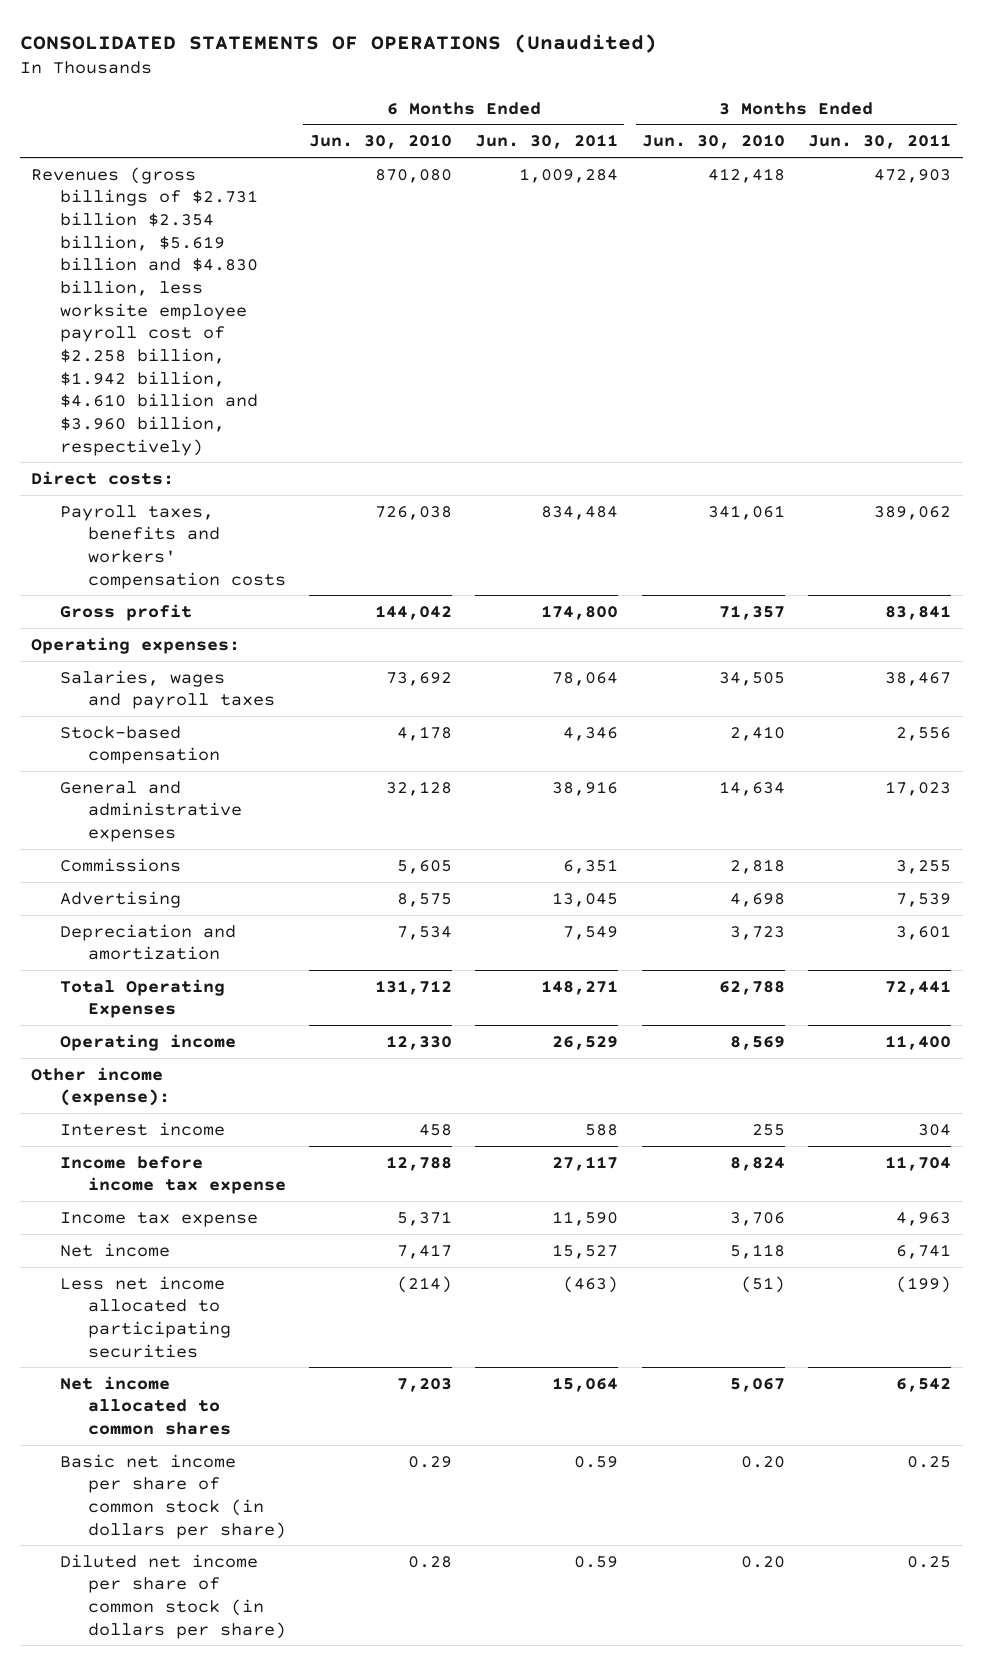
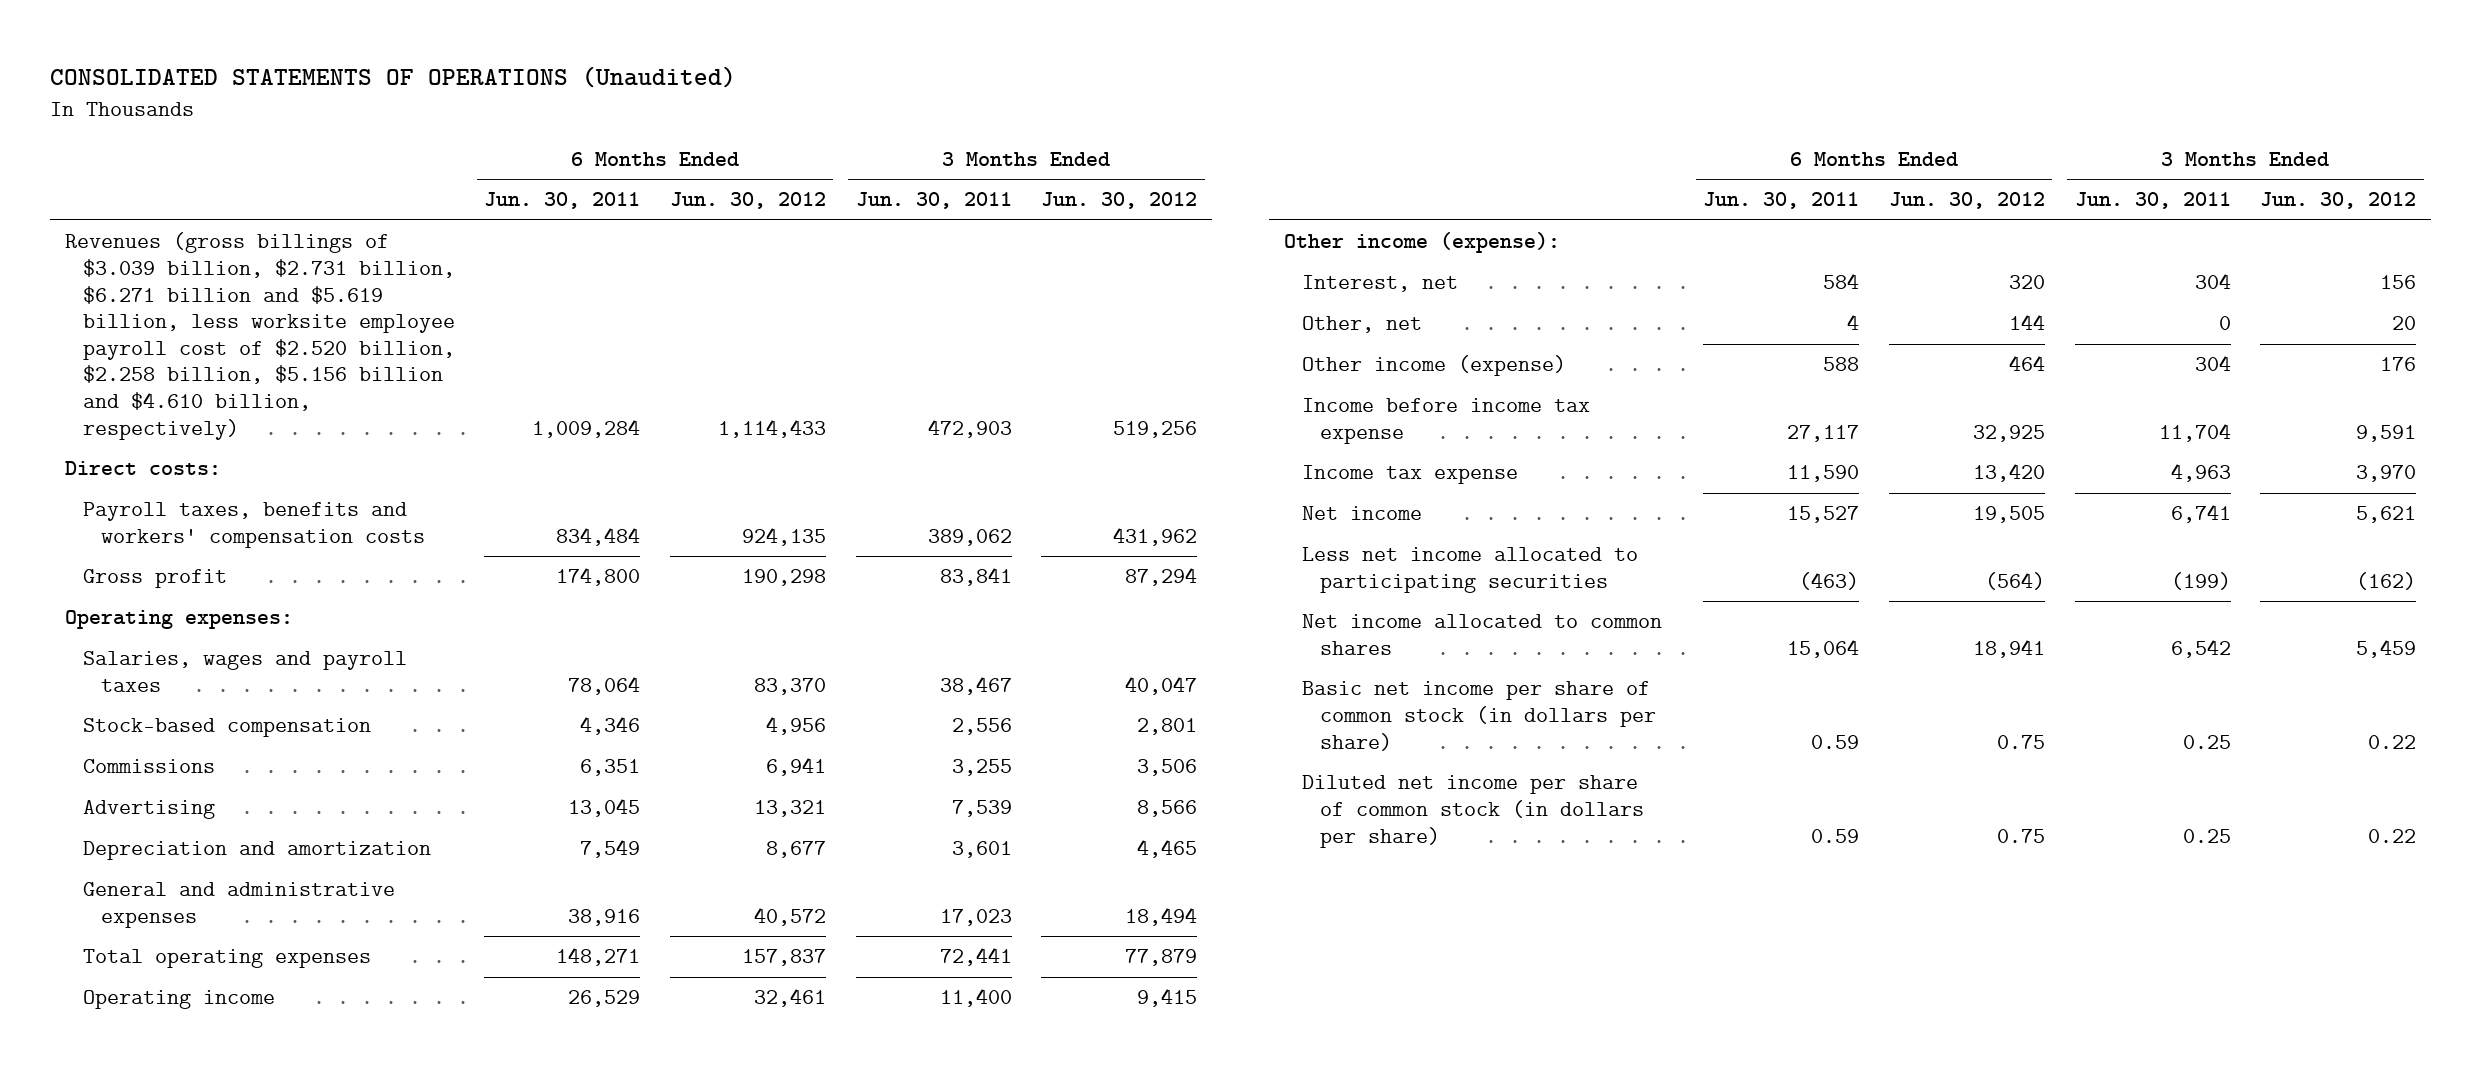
[309,134,453,150] Jun. 30, 2010 -> none
[641,134,785,150] Jun. 30, 2010 -> none
none -> [669,192,826,210] Jun. 30, 2012
none -> [1041,192,1198,210] Jun. 30, 2012
[31,166,258,456] Revenues (gross billings of $2.731 billion $2.354 billion, $5.619 billion and $4.830 billion, less worksite employee payroll cost of $2.258 billion, $1.942 billion, $4.610 billion and $3.960 billion, respectively) -> [64,232,455,440] Revenues (gross billings of $3.039 billion, $2.731 billion, $6.271 billion and $5.619 billion, less worksite employee payroll cost of $2.520 billion, $2.258 billion, $5.156 billion and $4.610 billion, respectively)
[59,780,242,843] General and administrative expenses -> [82,882,395,928] General and administrative expenses
[59,978,225,1019] Total Operating Expenses -> [82,949,371,969] Total operating expenses
none -> [1301,275,1458,293] Interest, net
none -> [1301,316,1422,334] Other, net
[59,1121,225,1136] Interest income -> [1301,355,1566,377] Other income (expense)

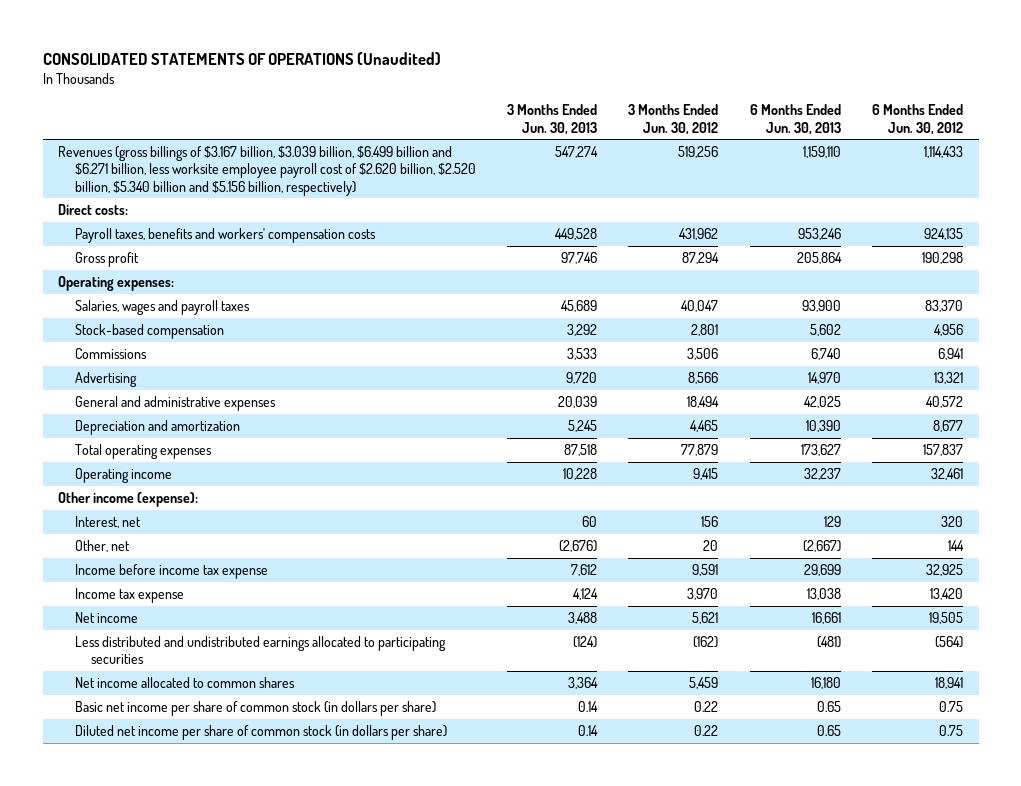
[484,192,641,210] Jun. 30, 2011 -> none
[855,192,1012,210] Jun. 30, 2011 -> none
none -> [507,104,598,135] 3 Months Ended Jun. 30, 2013
none -> [749,104,841,135] 6 Months Ended Jun. 30, 2013
[64,232,455,440] Revenues (gross billings of $3.039 billion, $2.731 billion, $6.271 billion and $5.619 billion, less worksite employee payroll cost of $2.520 billion, $2.258 billion, $5.156 billion and $4.610 billion, respectively) -> [58,146,476,196] Revenues (gross billings of $3.167 billion, $3.039 billion, $6.499 billion and $6.271 billion, less worksite employee payroll cost of $2.620 billion, $2.520 billion, $5.340 billion and $5.156 billion, respectively)
[82,841,431,861] Depreciation and amortization -> [74,420,240,436] Depreciation and amortization
[1301,355,1566,377] Other income (expense) -> none
[1301,547,1638,593] Less net income allocated to participating securities -> [74,636,446,665] Less distributed and undistributed earnings allocated to participating securities

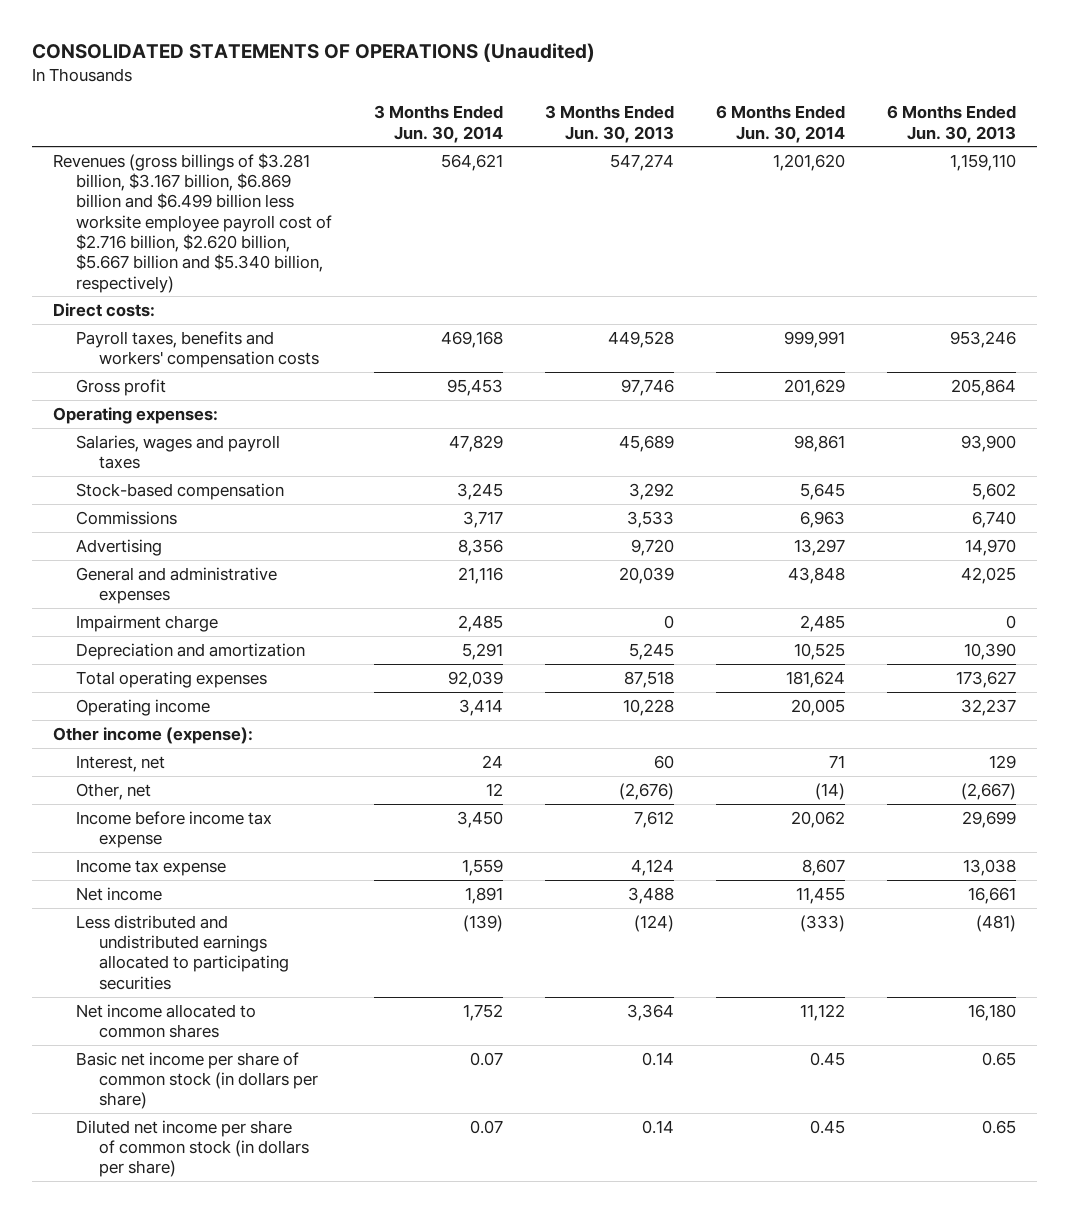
[628,104,719,135] 3 Months Ended Jun. 30, 2012 -> none
[871,104,963,135] 6 Months Ended Jun. 30, 2012 -> none
none -> [374,105,504,143] 3 Months Ended Jun. 30, 2014
none -> [716,105,846,143] 6 Months Ended Jun. 30, 2014
[58,146,476,196] Revenues (gross billings of $3.167 billion, $3.039 billion, $6.499 billion and $6.271 billion, less worksite employee payroll cost of $2.620 billion, $2.520 billion, $5.340 billion and $5.156 billion, respectively) -> [52,152,332,293] Revenues (gross billings of $3.281 billion, $3.167 billion, $6.869 billion and $6.499 billion less worksite employee payroll cost of $2.716 billion, $2.620 billion, $5.667 billion and $5.340 billion, respectively)
none -> [75,614,218,632] Impairment charge

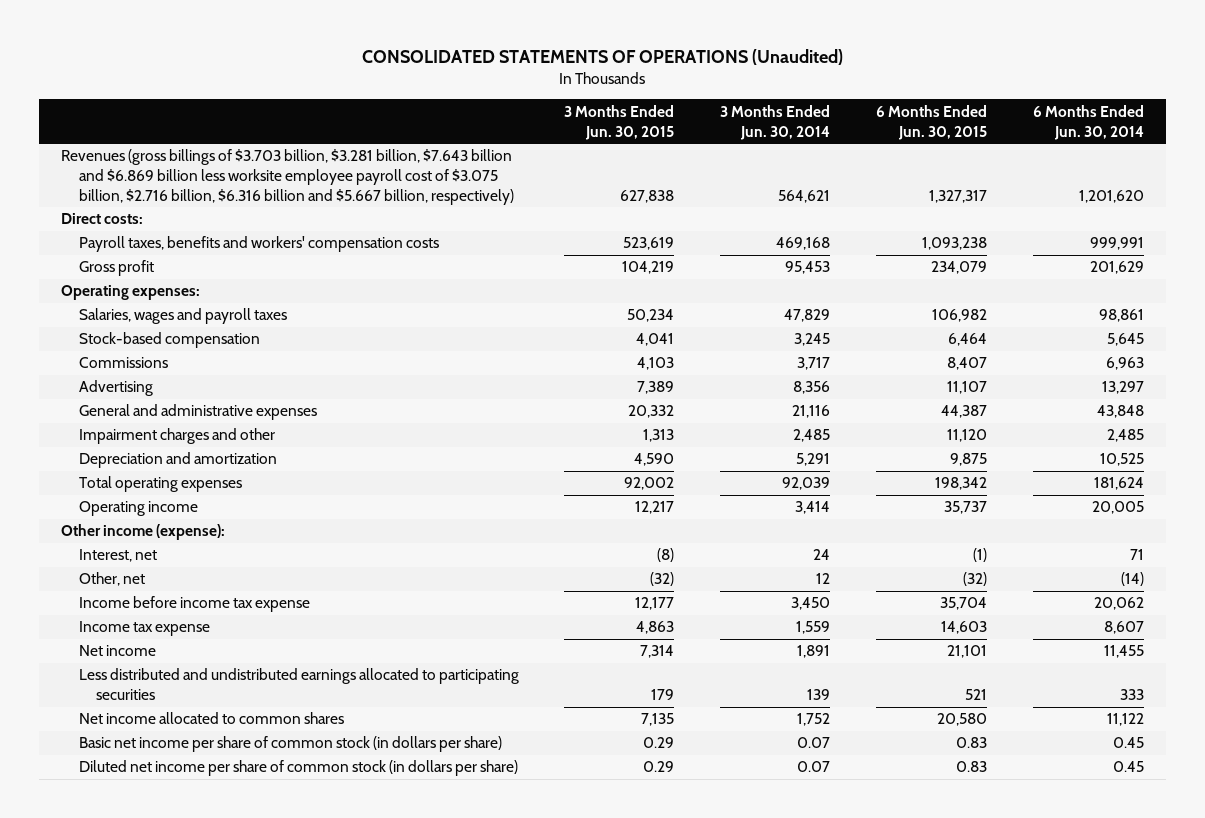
[545,105,675,143] 3 Months Ended Jun. 30, 2013 -> none
[887,105,1017,143] 6 Months Ended Jun. 30, 2013 -> none
none -> [564,104,675,140] 3 Months Ended Jun. 30, 2015
none -> [875,104,987,140] 6 Months Ended Jun. 30, 2015
[52,152,332,293] Revenues (gross billings of $3.281 billion, $3.167 billion, $6.869 billion and $6.499 billion less worksite employee payroll cost of $2.716 billion, $2.620 billion, $5.667 billion and $5.340 billion, respectively) -> [61,149,514,205] Revenues (gross billings of $3.703 billion, $3.281 billion, $7.643 billion and $6.869 billion less worksite employee payroll cost of $3.075 billion, $2.716 billion, $6.316 billion and $5.667 billion, respectively)
[75,614,218,632] Impairment charge -> [78,428,275,445] Impairment charges and other
[463,914,504,932] (139) -> [807,689,831,701] 139
[800,914,846,932] (333) -> [1119,689,1144,701] 333

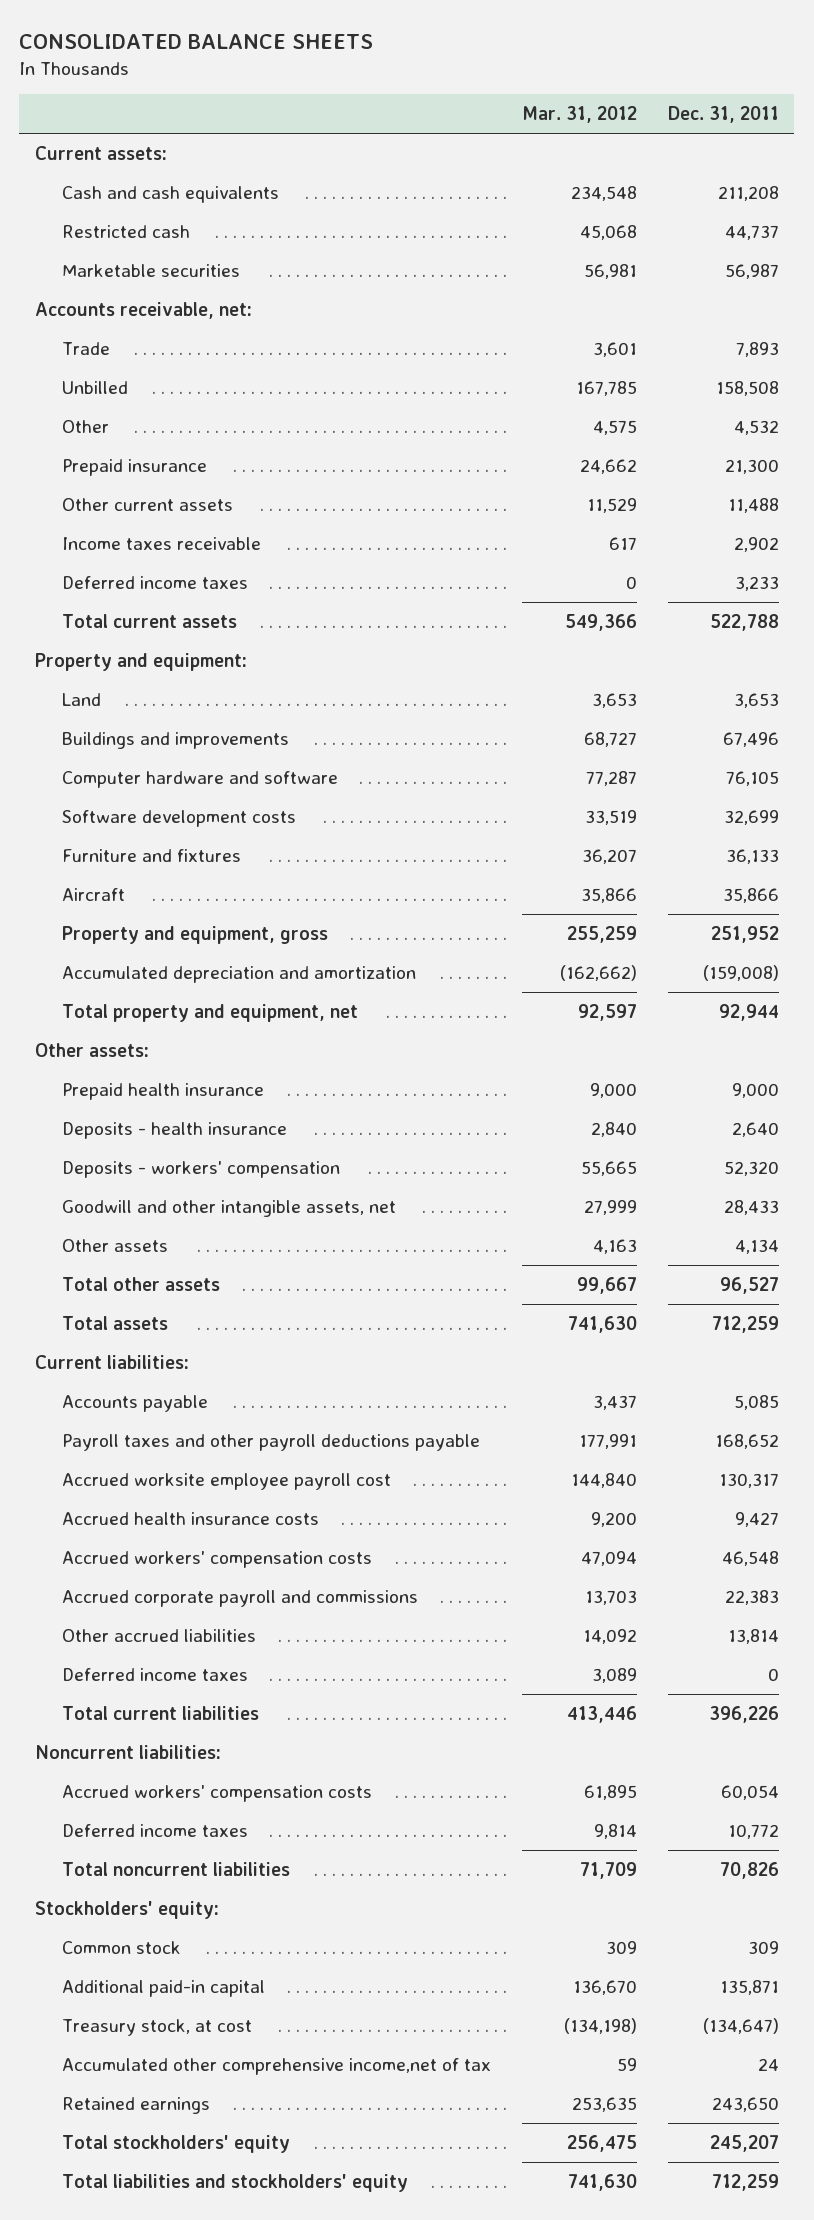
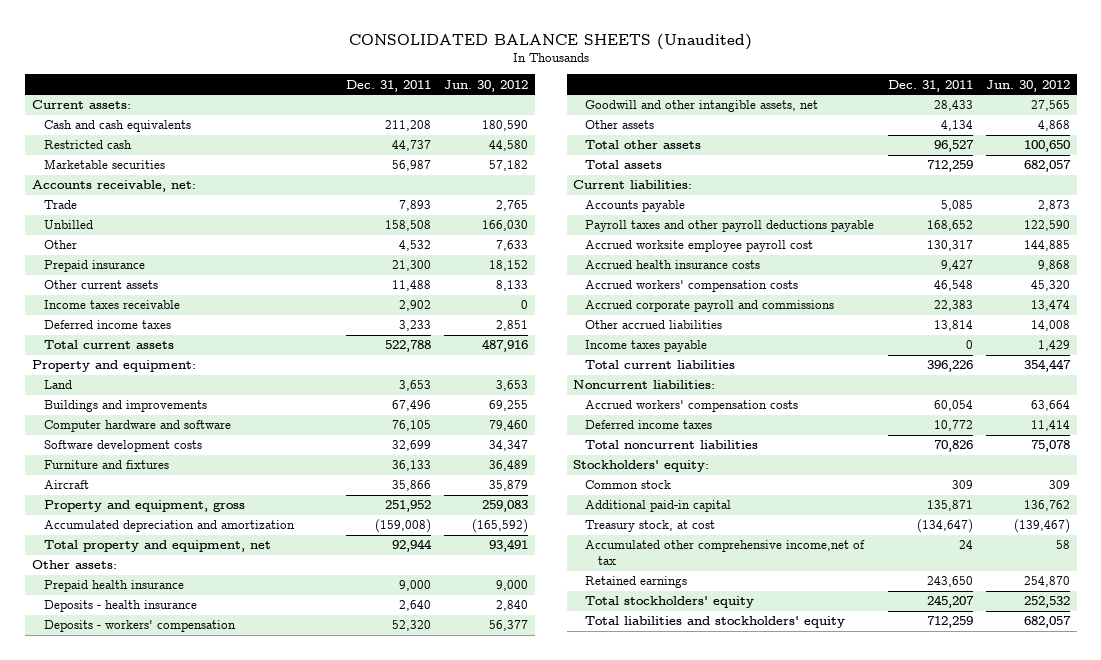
[19,34,374,50] CONSOLIDATED BALANCE SHEETS -> [348,33,752,50] CONSOLIDATED BALANCE SHEETS (Unaudited)
[521,106,637,124] Mar. 31, 2012 -> none
none -> [444,79,529,92] Jun. 30, 2012
[62,1667,249,1681] Deferred income taxes -> [585,340,708,353] Income taxes payable

